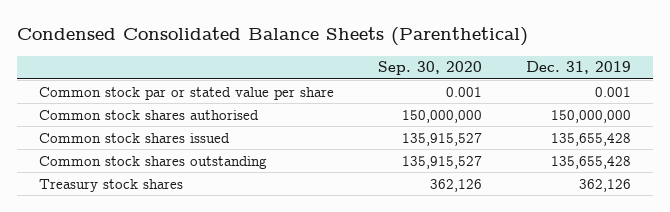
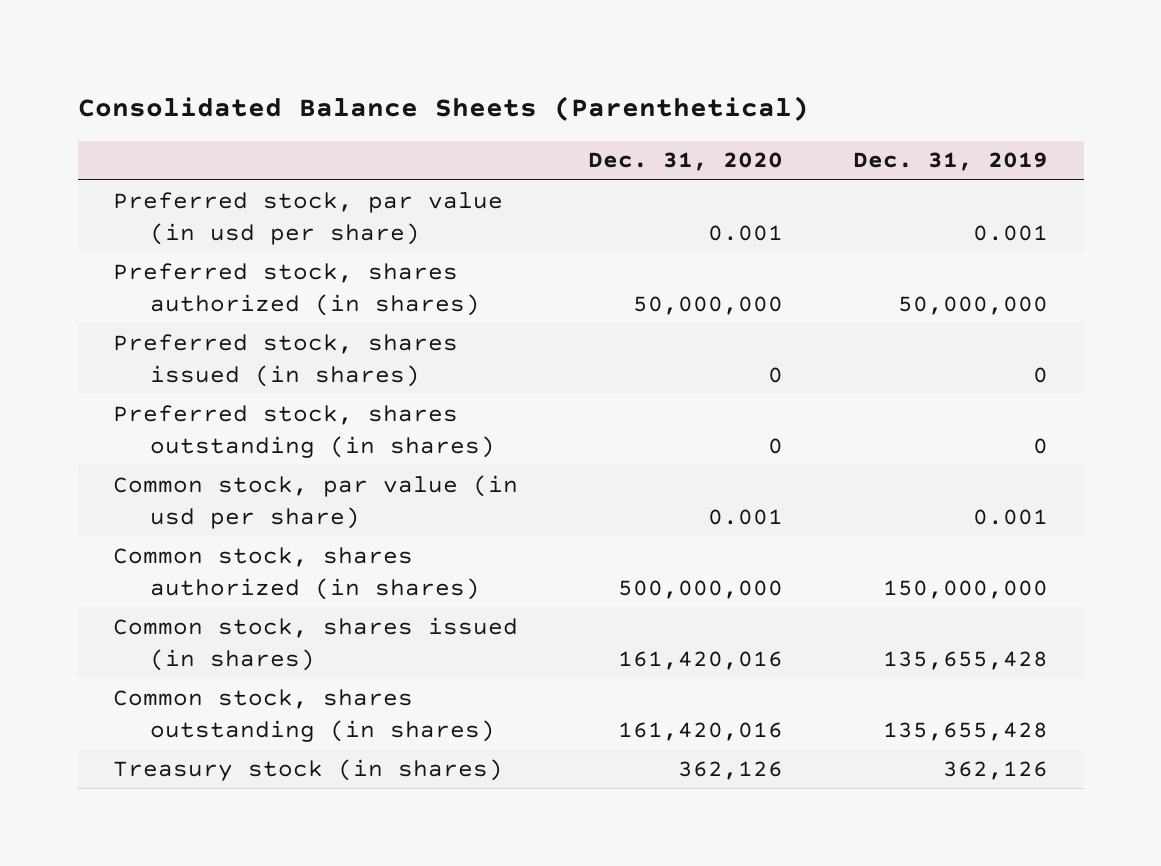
[17,27,529,47] Condensed Consolidated Balance Sheets (Parenthetical) -> [77,95,809,121] Consolidated Balance Sheets (Parenthetical)
[378,61,483,76] Sep. 30, 2020 -> none
none -> [588,152,784,172] Dec. 31, 2020
none -> [112,191,503,245] Preferred stock, par value (in usd per share)
none -> [112,262,481,316] Preferred stock, shares authorized (in shares)
none -> [112,333,458,387] Preferred stock, shares issued (in shares)
none -> [112,404,496,458] Preferred stock, shares outstanding (in shares)
[39,86,335,100] Common stock par or stated value per share -> [112,474,518,529] Common stock, par value (in usd per share)
[39,109,260,120] Common stock shares authorised -> [112,546,481,600] Common stock, shares authorized (in shares)
[39,132,231,143] Common stock shares issued -> [112,616,518,671] Common stock, shares issued (in shares)
[39,155,268,169] Common stock shares outstanding -> [112,688,496,742] Common stock, shares outstanding (in shares)
[39,178,184,192] Treasury stock shares -> [112,758,503,781] Treasury stock (in shares)

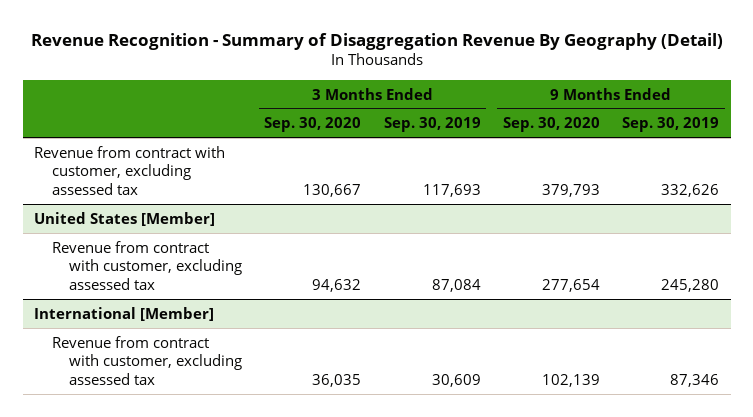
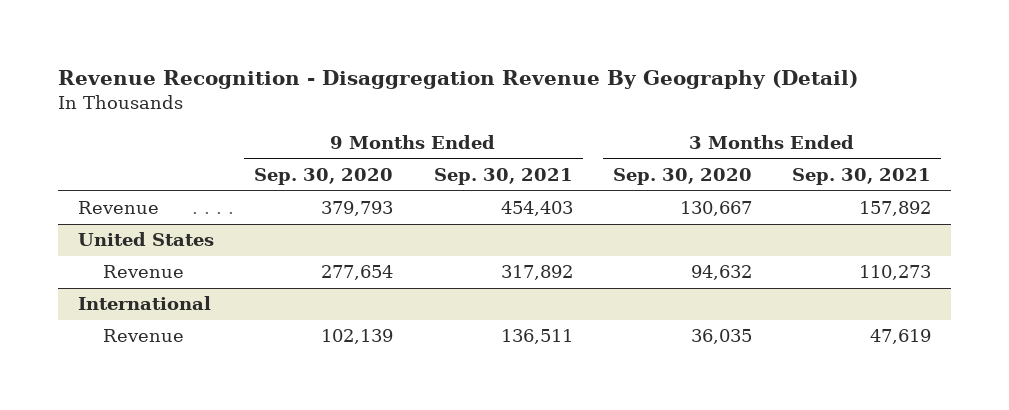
[30,32,723,50] Revenue Recognition - Summary of Disaggregation Revenue By Geography (Detail) -> [57,69,858,89] Revenue Recognition - Disaggregation Revenue By Geography (Detail)
[383,117,481,133] Sep. 30, 2019 -> none
[622,117,720,133] Sep. 30, 2019 -> none
none -> [433,167,573,185] Sep. 30, 2021
none -> [792,167,932,185] Sep. 30, 2021
[34,145,226,196] Revenue from contract with customer, excluding assessed tax -> [77,201,159,215] Revenue
[34,211,216,226] United States [Member] -> [77,232,214,247] United States
[51,240,243,291] Revenue from contract with customer, excluding assessed tax -> [102,265,184,279] Revenue
[34,306,215,321] International [Member] -> [77,296,211,311] International
[51,335,243,386] Revenue from contract with customer, excluding assessed tax -> [102,329,184,343] Revenue

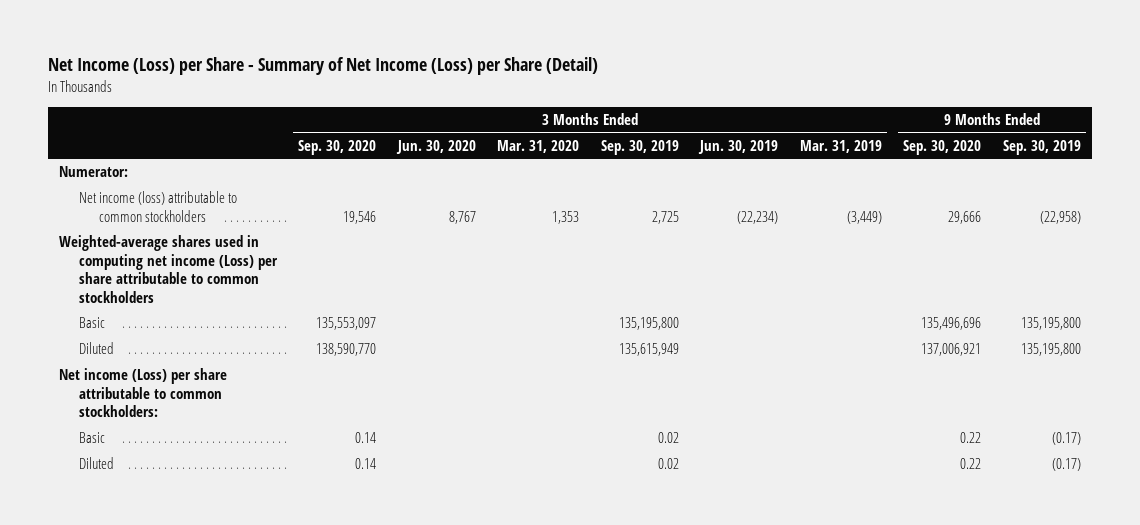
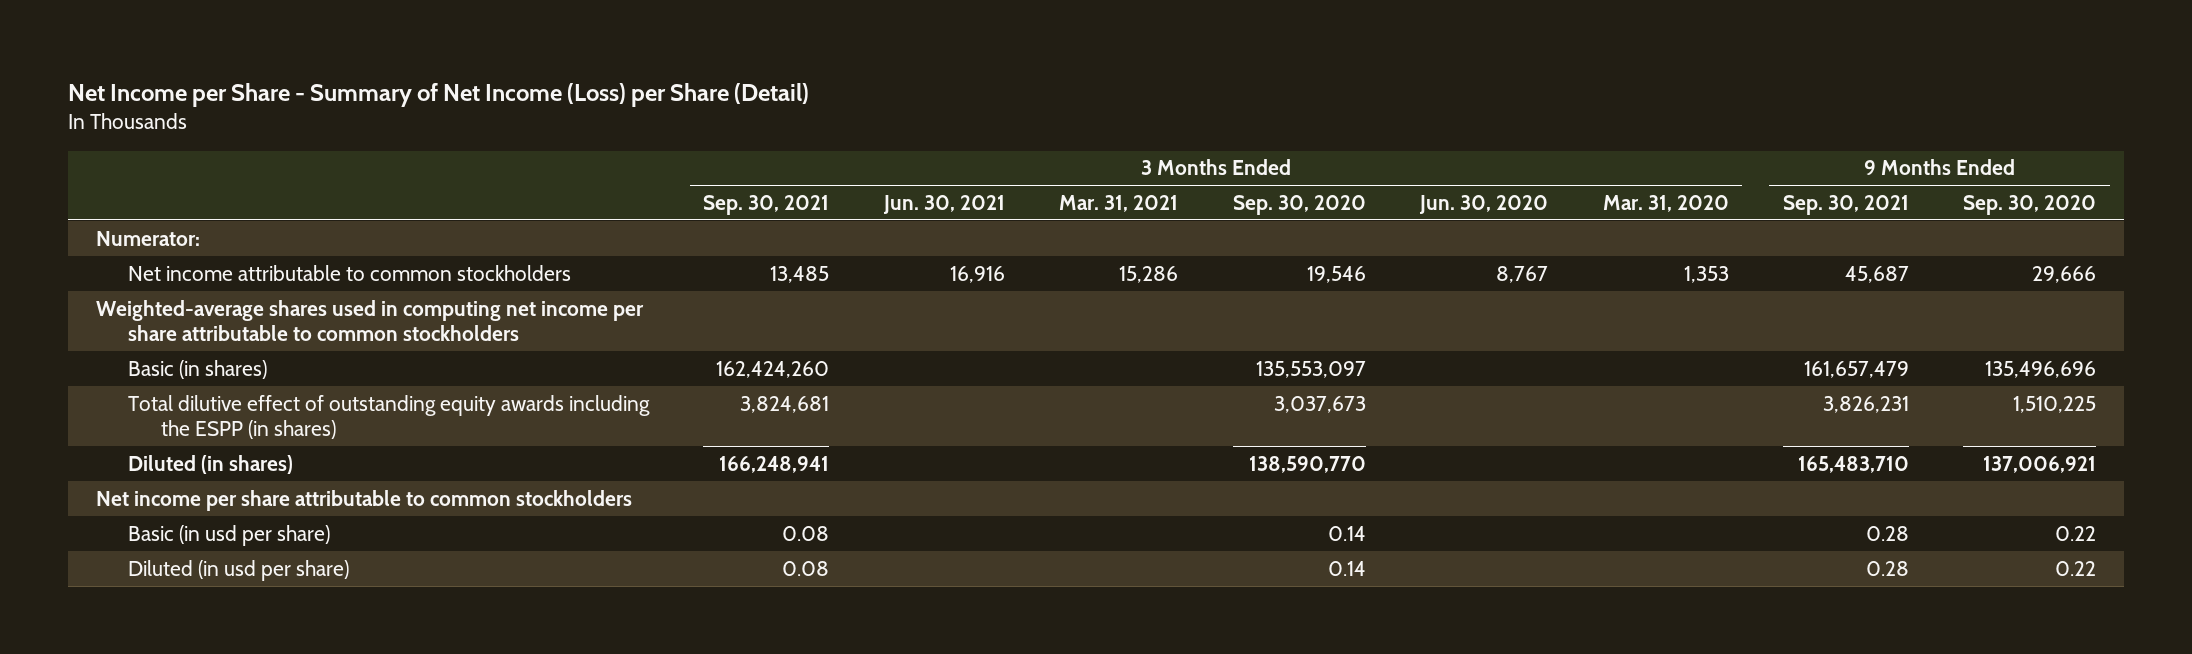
[48,57,599,76] Net Income (Loss) per Share - Summary of Net Income (Loss) per Share (Detail) -> [68,83,810,108] Net Income per Share - Summary of Net Income (Loss) per Share (Detail)
[600,139,679,155] Sep. 30, 2019 -> none
[698,139,779,154] Jun. 30, 2019 -> none
[799,139,882,153] Mar. 31, 2019 -> none
[1002,139,1081,155] Sep. 30, 2019 -> none
none -> [703,194,830,215] Sep. 30, 2021
none -> [882,194,1005,214] Jun. 30, 2021
none -> [1059,194,1179,212] Mar. 31, 2021
none -> [1782,194,1909,215] Sep. 30, 2021
[78,191,237,222] Net income (loss) attributable to common stockholders -> [128,264,572,281] Net income attributable to common stockholders
[58,235,278,303] Weighted-average shares used in computing net income (Loss) per share attributable to common stockholders -> [95,299,644,342] Weighted-average shares used in computing net income per share attributable to common stockholders
[78,317,105,329] Basic -> [128,359,268,379] Basic (in shares)
none -> [128,394,651,440] Total dilutive effect of outstanding equity awards including the ESPP (in shares)
[78,342,114,355] Diluted -> [128,454,294,474] Diluted (in shares)
[58,368,227,418] Net income (Loss) per share attributable to common stockholders: -> [95,489,632,511] Net income per share attributable to common stockholders
[78,432,105,444] Basic -> [128,524,331,546] Basic (in usd per share)
[78,457,114,470] Diluted -> [128,559,350,581] Diluted (in usd per share)

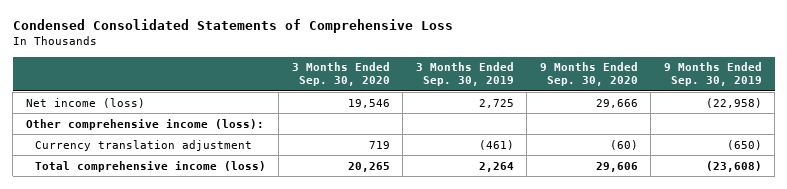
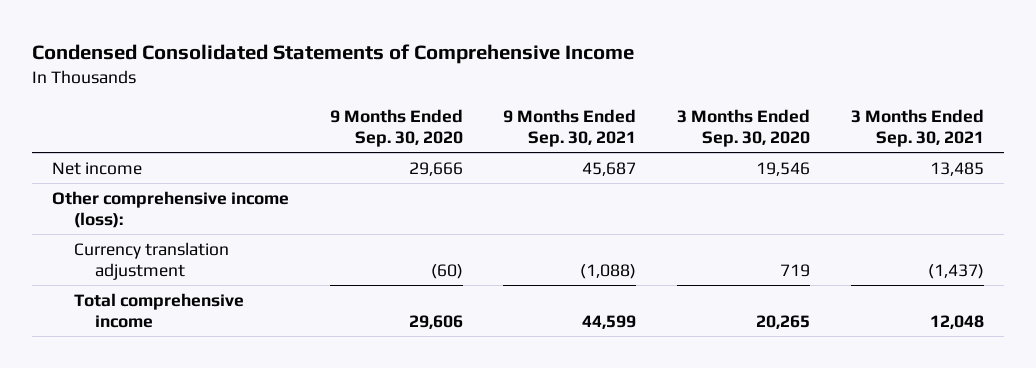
[12,19,453,34] Condensed Consolidated Statements of Comprehensive Loss -> [31,44,634,65] Condensed Consolidated Statements of Comprehensive Income
[415,62,514,87] 3 Months Ended Sep. 30, 2019 -> none
[663,62,762,87] 9 Months Ended Sep. 30, 2019 -> none
none -> [503,108,637,147] 9 Months Ended Sep. 30, 2021
none -> [850,108,984,147] 3 Months Ended Sep. 30, 2021
[25,97,145,108] Net income (loss) -> [52,161,143,175] Net income
[34,160,266,172] Total comprehensive income (loss) -> [73,292,244,329] Total comprehensive income

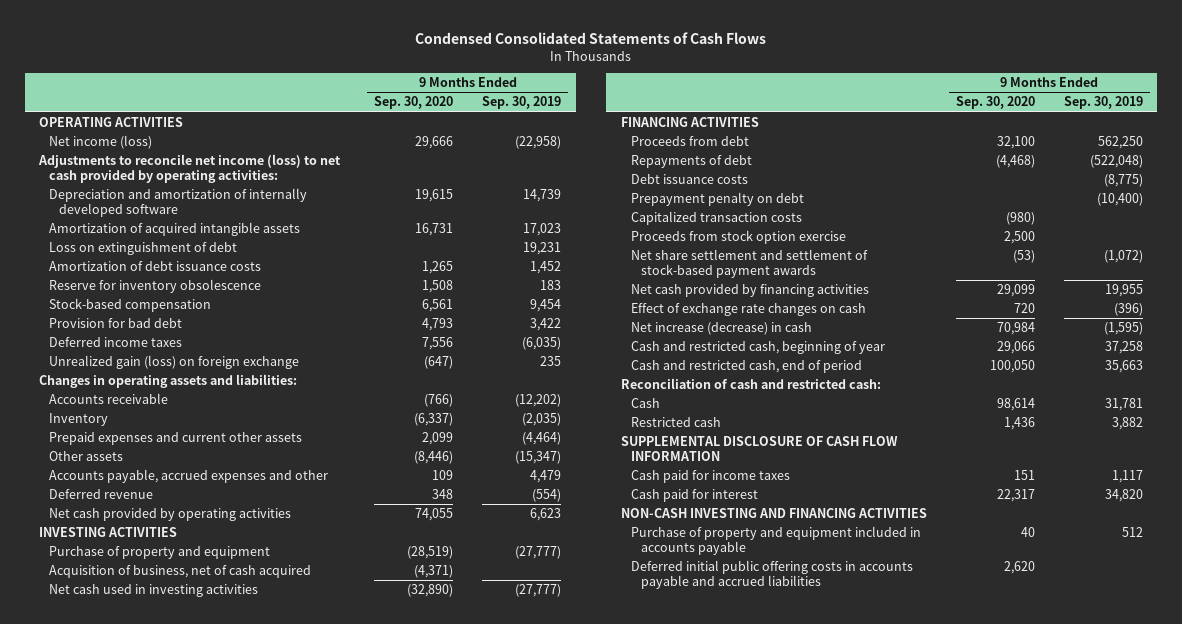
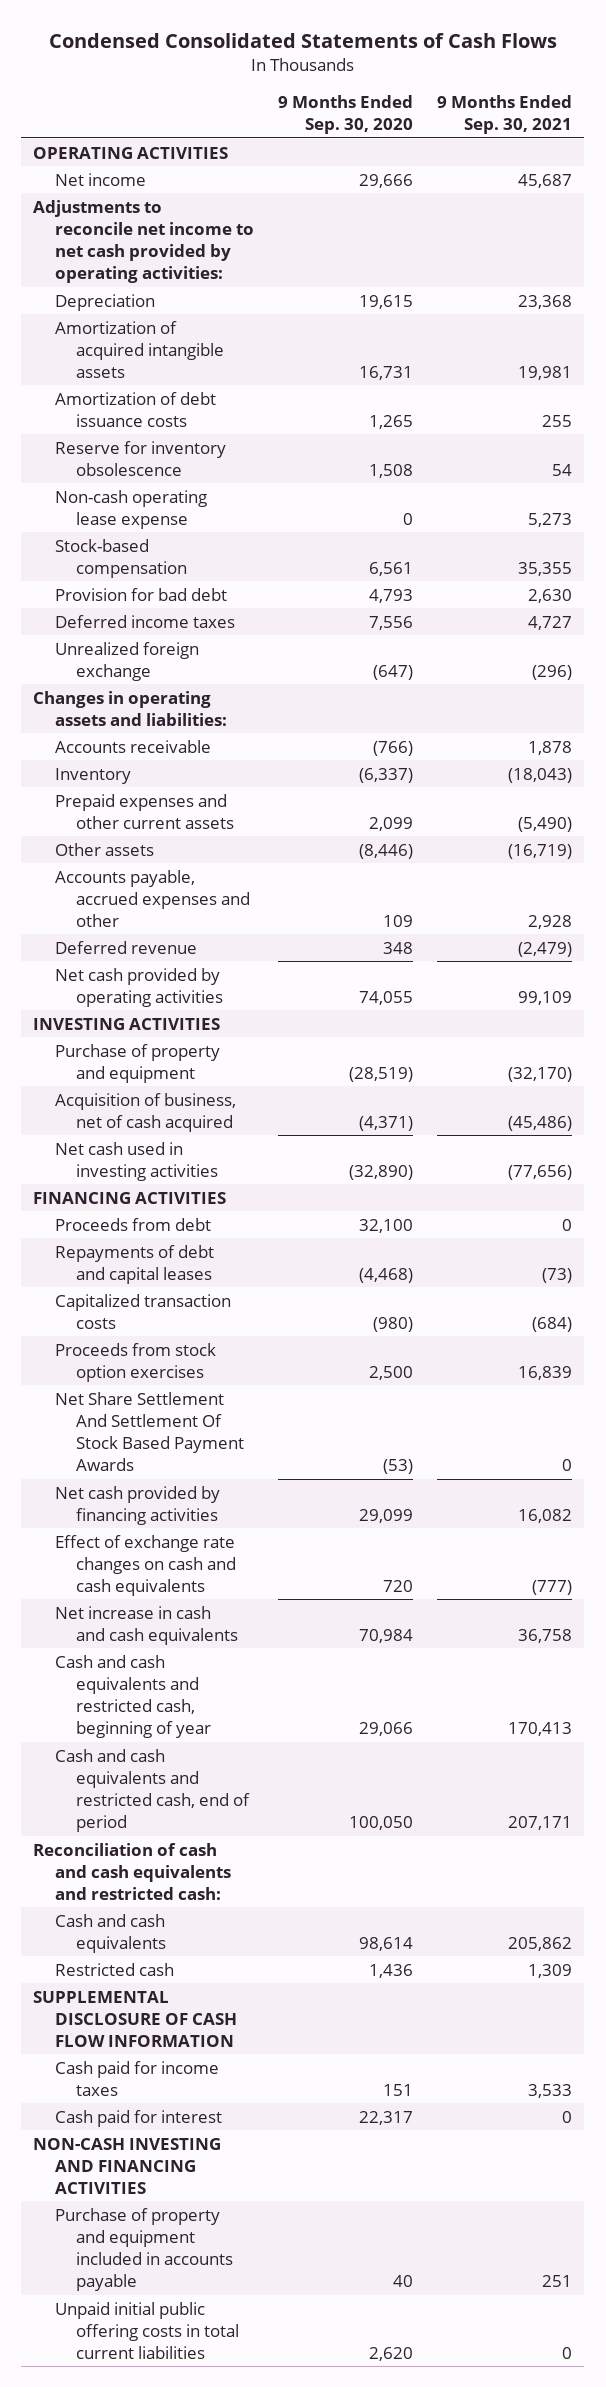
[482,96,562,110] Sep. 30, 2019 -> none
none -> [437,95,573,135] 9 Months Ended Sep. 30, 2021
[49,135,153,150] Net income (loss) -> [54,172,146,186] Net income
[38,154,342,183] Adjustments to reconcile net income (loss) to net cash provided by operating activities: -> [33,199,254,284] Adjustments to reconcile net income to net cash provided by operating activities:
[49,188,308,217] Depreciation and amortization of internally developed software -> [54,293,155,311] Depreciation
[49,242,238,256] Loss on extinguishment of debt -> none
none -> [54,489,207,529] Non-cash operating lease expense
[49,355,300,370] Unrealized gain (loss) on foreign exchange -> [54,641,199,681] Unrealized foreign exchange
[49,432,303,446] Prepaid expenses and current other assets -> [54,793,234,829] Prepaid expenses and other current assets
[630,174,748,185] Debt issuance costs -> none
[630,192,804,207] Prepayment penalty on debt -> none
[630,155,752,169] Repayments of debt -> [54,1244,214,1284] Repayments of debt and capital leases
[630,230,846,245] Proceeds from stock option exercise -> [54,1342,216,1382] Proceeds from stock option exercises
[630,249,868,278] Net share settlement and settlement of stock-based payment awards -> [54,1391,244,1472] Net Share Settlement And Settlement Of Stock Based Payment Awards
[630,303,866,317] Effect of exchange rate changes on cash -> [54,1534,236,1596] Effect of exchange rate changes on cash and cash equivalents
[630,322,812,336] Net increase (decrease) in cash -> [54,1605,238,1645] Net increase in cash and cash equivalents
[630,341,885,355] Cash and restricted cash, beginning of year -> [54,1654,211,1739] Cash and cash equivalents and restricted cash, beginning of year
[630,360,862,374] Cash and restricted cash, end of period -> [54,1748,250,1833] Cash and cash equivalents and restricted cash, end of period
[620,378,881,390] Reconciliation of cash and restricted cash: -> [33,1842,231,1900] Reconciliation of cash and cash equivalents and restricted cash:
[630,398,660,409] Cash -> [54,1913,166,1953] Cash and cash equivalents
[630,560,913,589] Deferred initial public offering costs in accounts payable and accrued liabilities -> [54,2301,239,2359] Unpaid initial public offering costs in total current liabilities

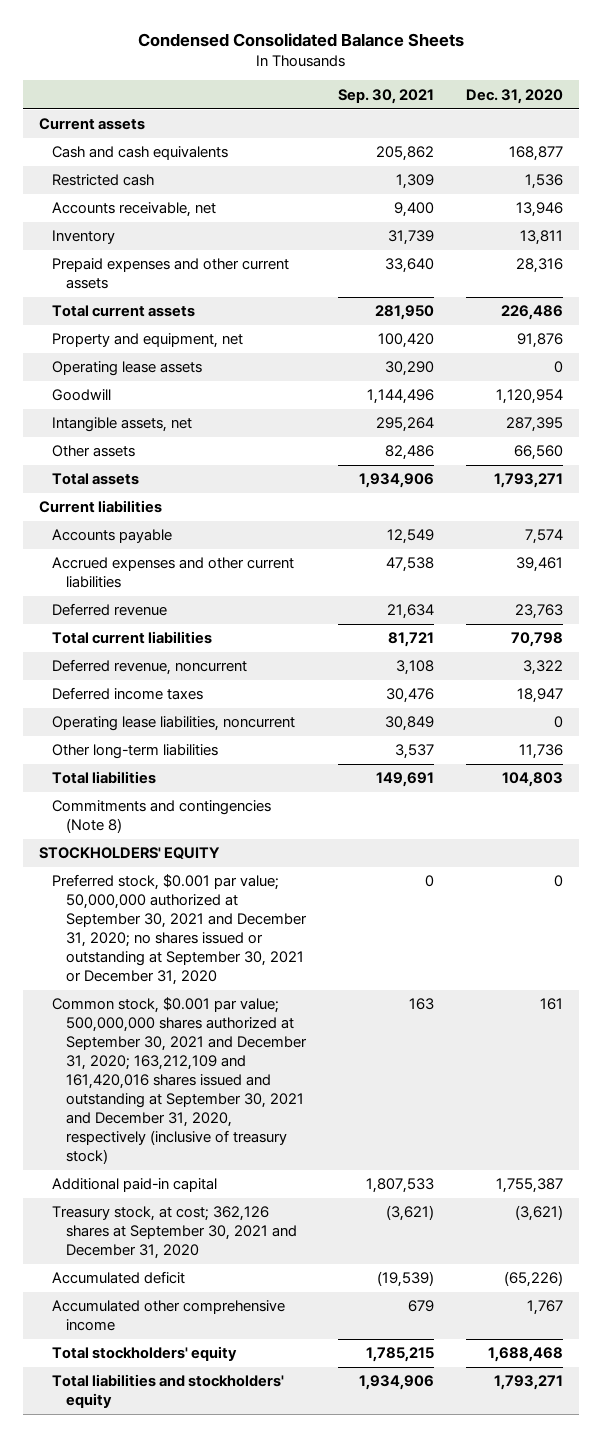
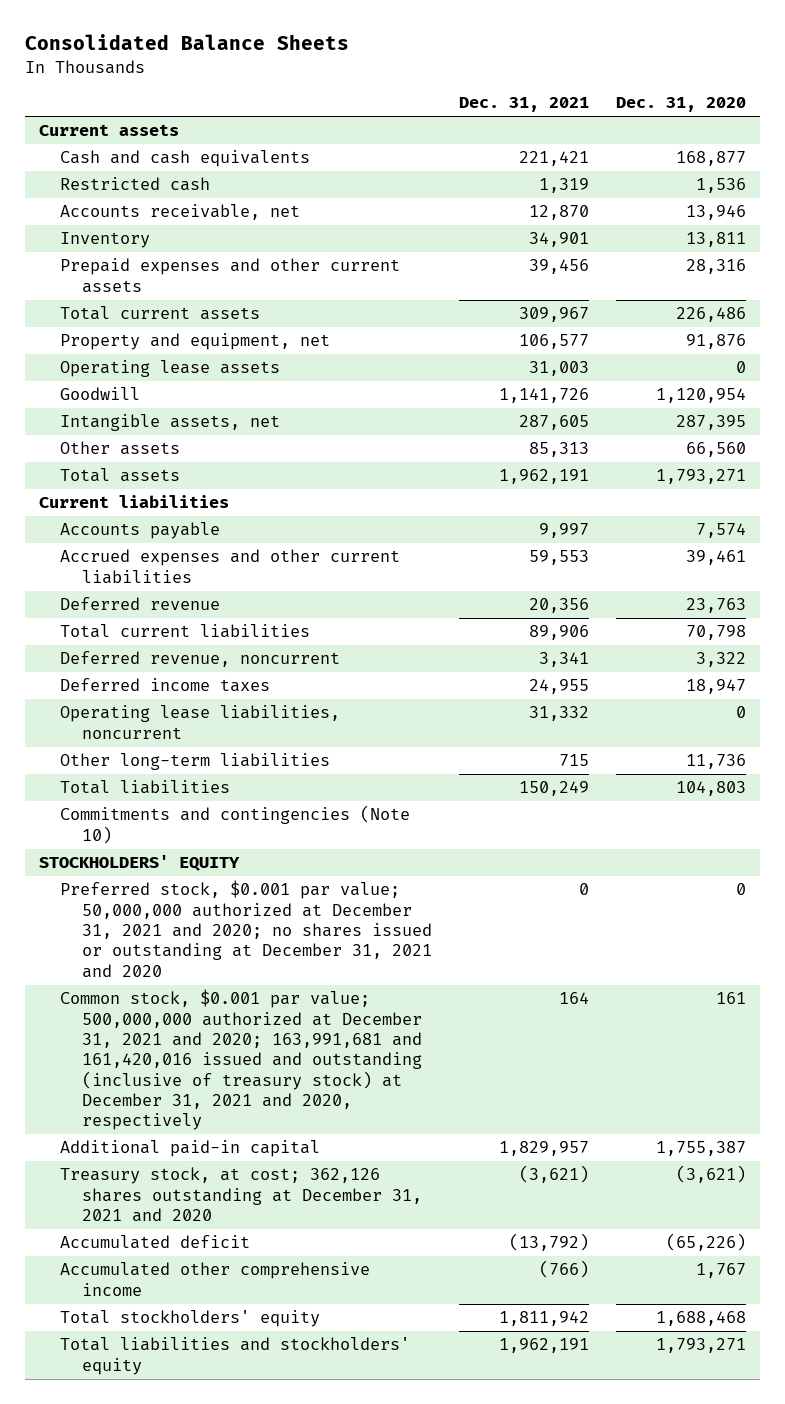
[137,32,464,47] Condensed Consolidated Balance Sheets -> [25,34,350,51] Consolidated Balance Sheets
[338,88,435,104] Sep. 30, 2021 -> none
none -> [459,97,590,113] Dec. 31, 2021
[52,800,272,834] Commitments and contingencies (Note 8) -> [60,805,411,844] Commitments and contingencies (Note 10)
[52,874,308,986] Preferred stock, $0.001 par value; 50,000,000 authorized at September 30, 2021 and December 31, 2020; no shares issued or outstanding at September 30, 2021 or December 31, 2020 -> [60,880,432,978] Preferred stock, $0.001 par value; 50,000,000 authorized at December 31, 2021 and 2020; no shares issued or outstanding at December 31, 2021 and 2020
[52,997,308,1165] Common stock, $0.001 par value; 500,000,000 shares authorized at September 30, 2021 and December 31, 2020; 163,212,109 and 161,420,016 shares issued and outstanding at September 30, 2021 and December 31, 2020, respectively (inclusive of treasury stock) -> [60,989,422,1131] Common stock, $0.001 par value; 500,000,000 authorized at December 31, 2021 and 2020; 163,991,681 and 161,420,016 issued and outstanding (inclusive of treasury stock) at December 31, 2021 and 2020, respectively
[52,1206,298,1260] Treasury stock, at cost; 362,126 shares at September 30, 2021 and December 31, 2020 -> [60,1167,422,1223] Treasury stock, at cost; 362,126 shares outstanding at December 31, 2021 and 2020

